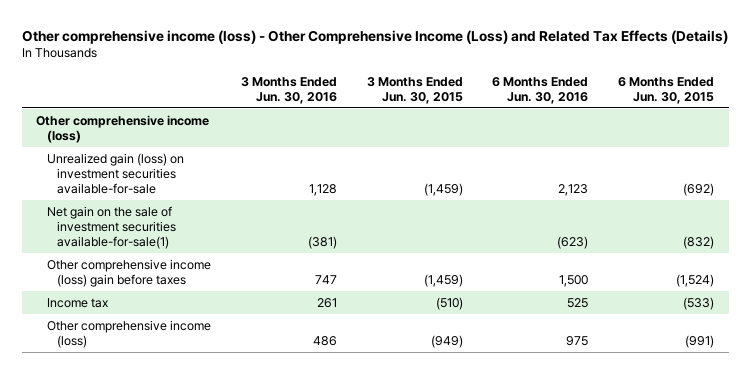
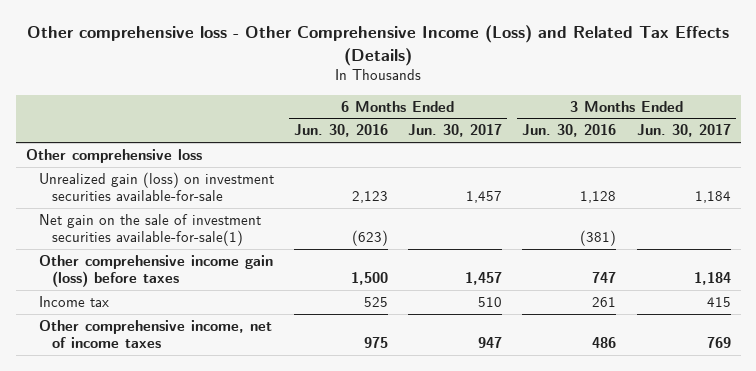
[21,29,728,44] Other comprehensive income (loss) - Other Comprehensive Income (Loss) and Related Tax Effects (Details) -> [27,25,730,66] Other comprehensive loss - Other Comprehensive Income (Loss) and Related Tax Effects (Details)
[366,76,463,104] 3 Months Ended Jun. 30, 2015 -> none
[618,76,715,104] 6 Months Ended Jun. 30, 2015 -> none
none -> [408,124,503,138] Jun. 30, 2017
none -> [636,124,731,138] Jun. 30, 2017
[36,114,210,143] Other comprehensive income (loss) -> [25,148,202,163] Other comprehensive loss
[46,258,211,287] Other comprehensive income (loss) gain before taxes -> [38,254,273,287] Other comprehensive income gain (loss) before taxes
[46,319,211,348] Other comprehensive income (loss) -> [38,319,272,348] Other comprehensive income, net of income taxes

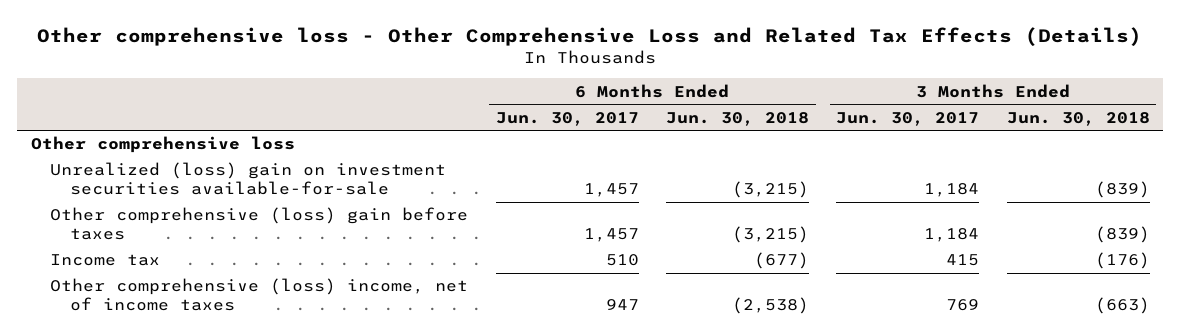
[27,25,730,66] Other comprehensive loss - Other Comprehensive Income (Loss) and Related Tax Effects (Details) -> [37,26,1143,46] Other comprehensive loss - Other Comprehensive Loss and Related Tax Effects (Details)
[294,124,389,138] Jun. 30, 2016 -> none
[522,124,617,138] Jun. 30, 2016 -> none
none -> [666,111,810,126] Jun. 30, 2018
none -> [1006,111,1150,126] Jun. 30, 2018
[38,213,261,246] Net gain on the sale of investment securities available-for-sale(1) -> none
[38,171,274,201] Unrealized gain (loss) on investment securities available-for-sale -> [50,162,447,196] Unrealized (loss) gain on investment securities available-for-sale
[38,254,273,287] Other comprehensive income gain (loss) before taxes -> [50,207,469,241] Other comprehensive (loss) gain before taxes
[38,319,272,348] Other comprehensive income, net of income taxes -> [50,278,469,312] Other comprehensive (loss) income, net of income taxes

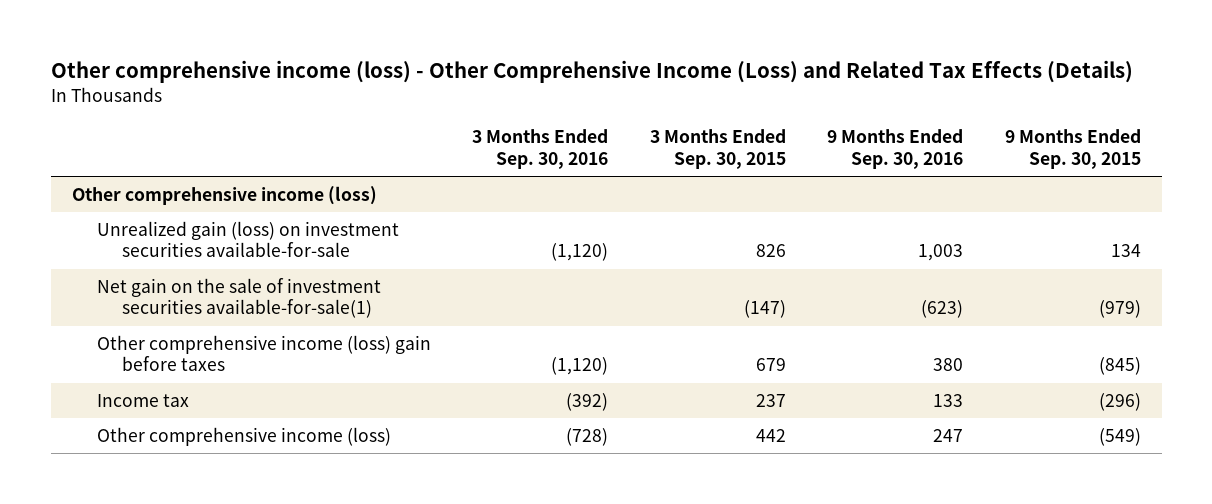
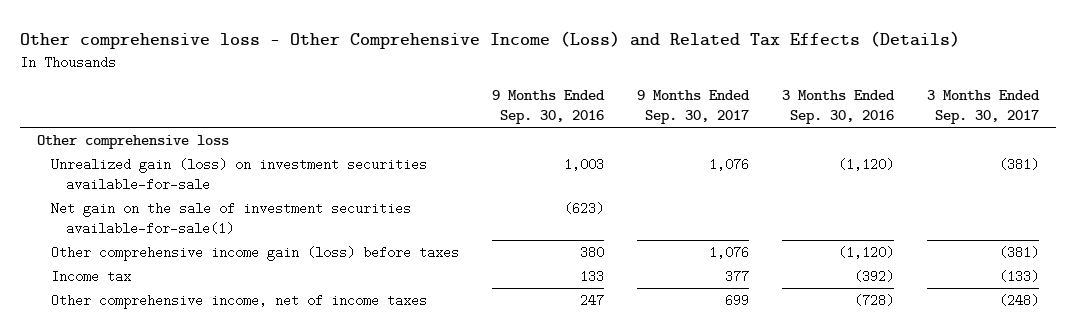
[50,60,1133,84] Other comprehensive income (loss) - Other Comprehensive Income (Loss) and Related Tax Effects (Details) -> [20,31,961,50] Other comprehensive loss - Other Comprehensive Income (Loss) and Related Tax Effects (Details)
[649,129,786,170] 3 Months Ended Sep. 30, 2015 -> none
[1004,129,1141,170] 9 Months Ended Sep. 30, 2015 -> none
none -> [637,89,751,124] 9 Months Ended Sep. 30, 2017
none -> [927,89,1041,124] 3 Months Ended Sep. 30, 2017
[71,185,377,205] Other comprehensive income (loss) -> [36,134,229,149] Other comprehensive loss
[96,334,431,372] Other comprehensive income (loss) gain before taxes -> [51,245,460,261] Other comprehensive income gain (loss) before taxes
[96,426,391,446] Other comprehensive income (loss) -> [51,293,428,309] Other comprehensive income, net of income taxes

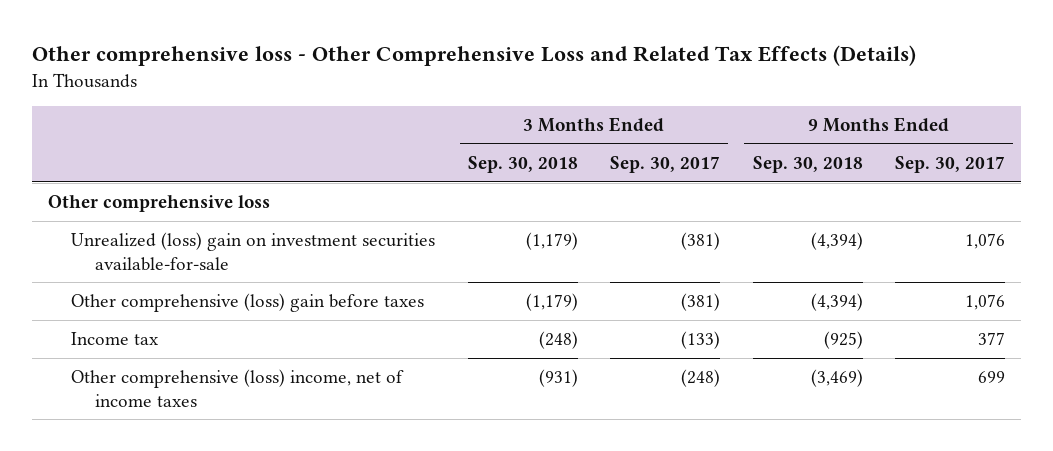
[20,31,961,50] Other comprehensive loss - Other Comprehensive Income (Loss) and Related Tax Effects (Details) -> [31,45,916,67] Other comprehensive loss - Other Comprehensive Loss and Related Tax Effects (Details)
[492,89,606,124] 9 Months Ended Sep. 30, 2016 -> none
[782,89,896,124] 3 Months Ended Sep. 30, 2016 -> none
none -> [467,155,578,173] Sep. 30, 2018
none -> [752,155,863,173] Sep. 30, 2018
[51,201,412,235] Net gain on the sale of investment securities available-for-sale(1) -> none
[51,157,428,191] Unrealized gain (loss) on investment securities available-for-sale -> [71,232,436,271] Unrealized (loss) gain on investment securities available-for-sale
[51,245,460,261] Other comprehensive income gain (loss) before taxes -> [71,293,425,313] Other comprehensive (loss) gain before taxes
[51,293,428,309] Other comprehensive income, net of income taxes -> [71,369,405,407] Other comprehensive (loss) income, net of income taxes

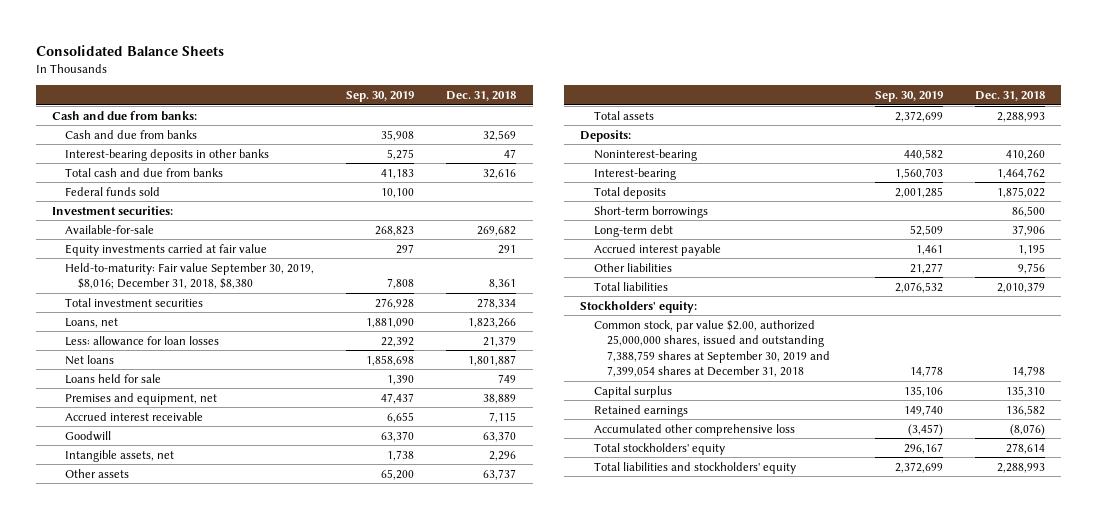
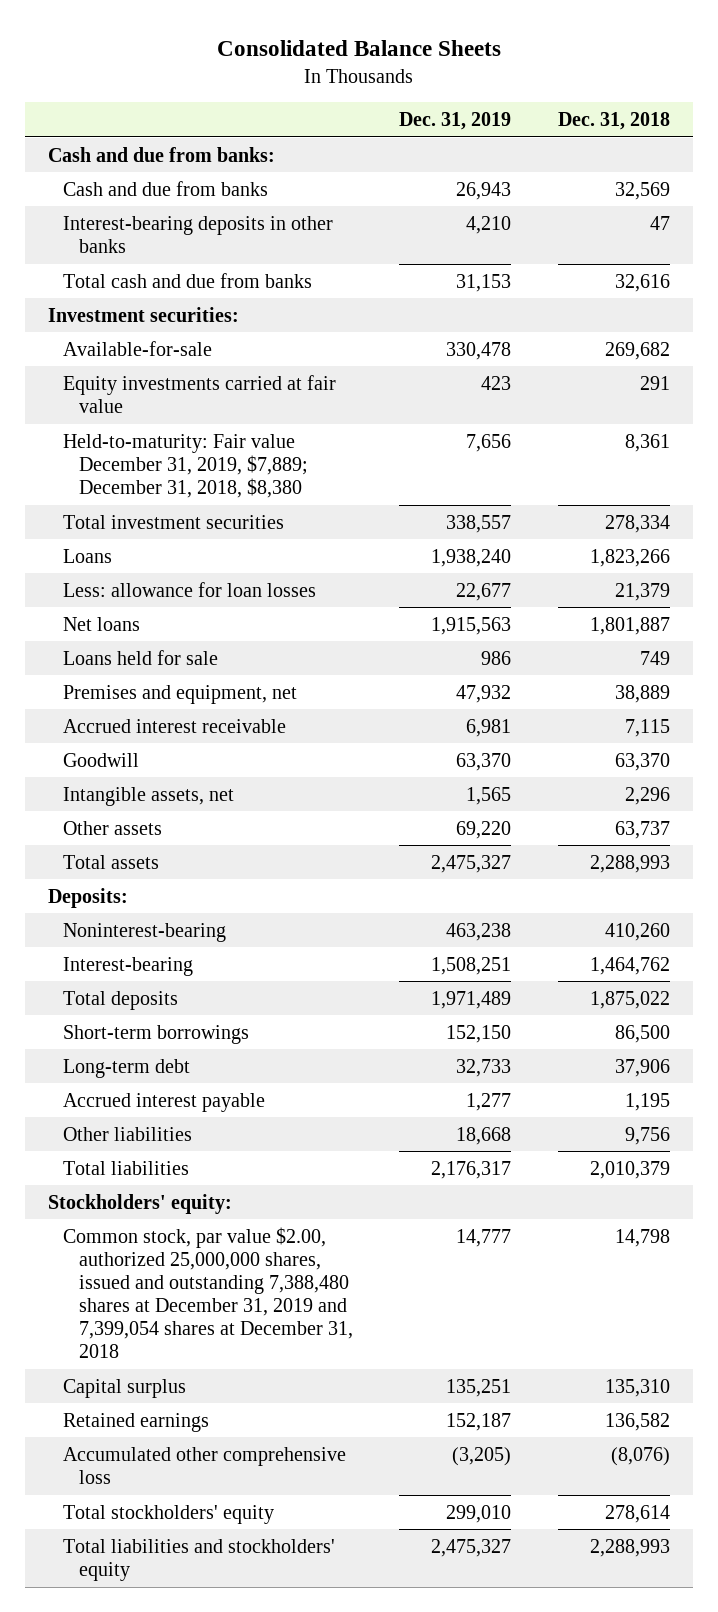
[346,91,415,103] Sep. 30, 2019 -> none
none -> [399,112,512,131] Dec. 31, 2019
[65,186,161,196] Federal funds sold -> none
[65,262,315,290] Held-to-maturity: Fair value September 30, 2019, $8,016; December 31, 2018, $8,380 -> [63,433,308,499] Held-to-maturity: Fair value December 31, 2019, $7,889; December 31, 2018, $8,380
[65,317,119,328] Loans, net -> [63,548,113,563] Loans
[593,319,830,378] Common stock, par value $2.00, authorized 25,000,000 shares, issued and outstanding 7,388,759 shares at September 30, 2019 and 7,399,054 shares at December 31, 2018 -> [63,1226,353,1359] Common stock, par value $2.00, authorized 25,000,000 shares, issued and outstanding 7,388,480 shares at December 31, 2019 and 7,399,054 shares at December 31, 2018

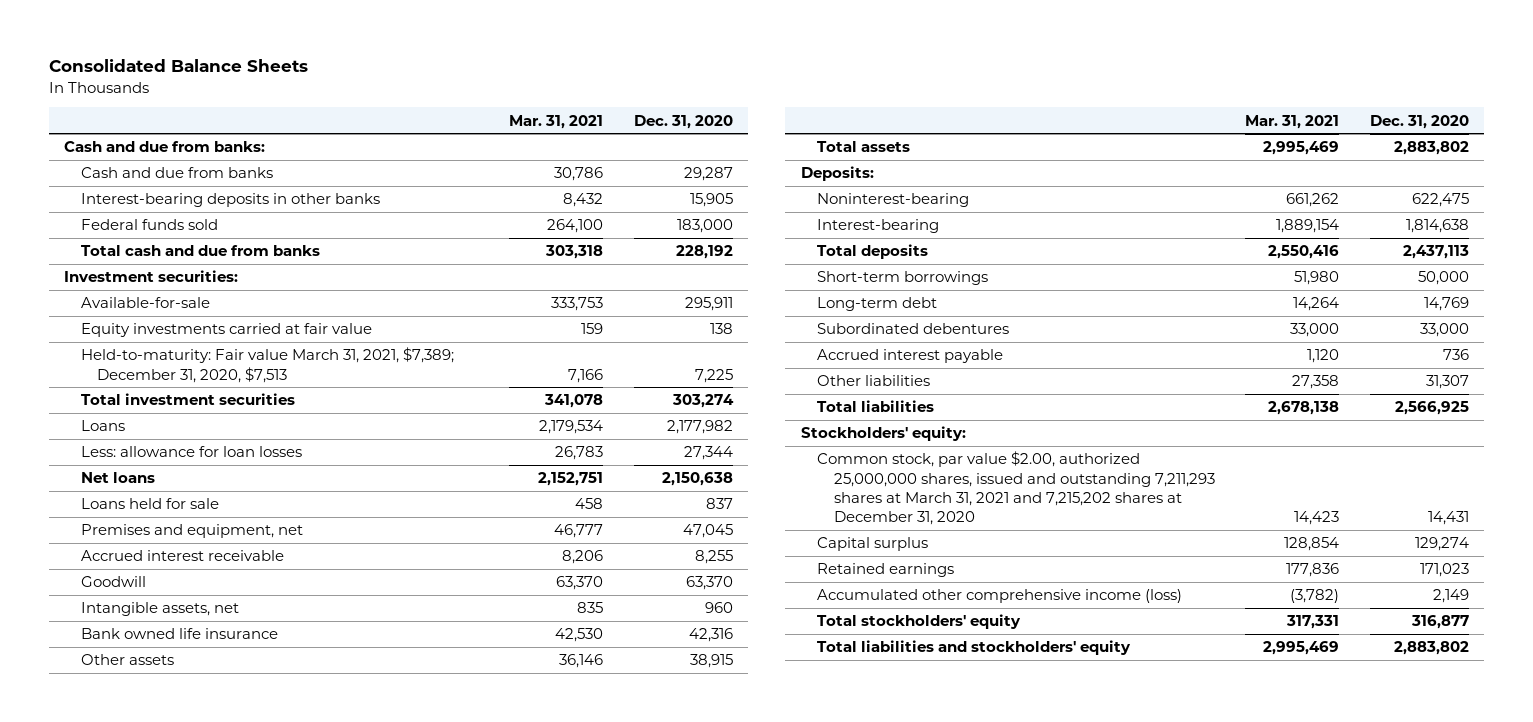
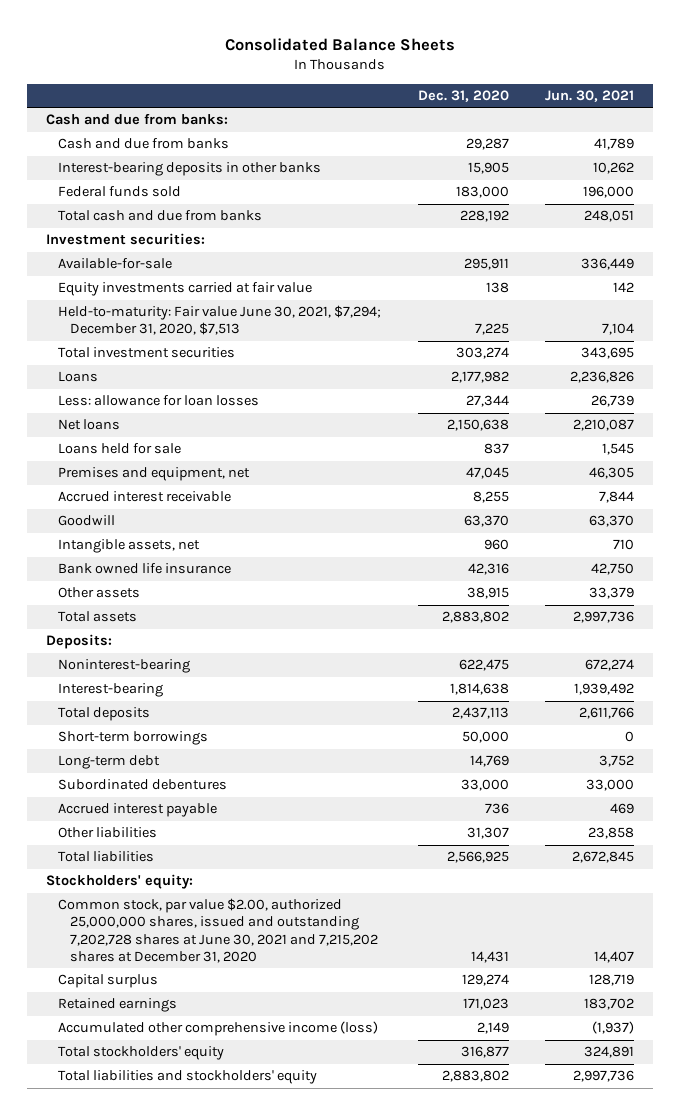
[509,114,604,129] Mar. 31, 2021 -> none
none -> [545,89,635,102] Jun. 30, 2021
[80,347,454,383] Held-to-maturity: Fair value March 31, 2021, $7,389; December 31, 2020, $7,513 -> [57,305,381,336] Held-to-maturity: Fair value June 30, 2021, $7,294; December 31, 2020, $7,513
[817,451,1215,526] Common stock, par value $2.00, authorized 25,000,000 shares, issued and outstanding 7,211,293 shares at March 31, 2021 and 7,215,202 shares at December 31, 2020 -> [57,898,378,963] Common stock, par value $2.00, authorized 25,000,000 shares, issued and outstanding 7,202,728 shares at June 30, 2021 and 7,215,202 shares at December 31, 2020

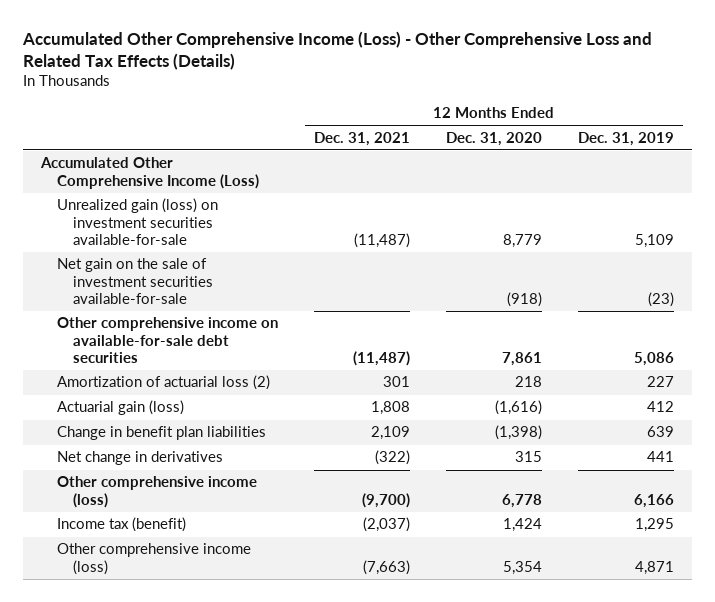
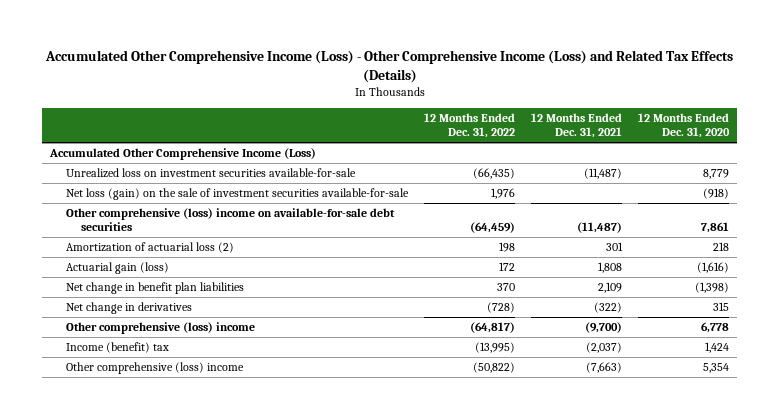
[21,31,652,71] Accumulated Other Comprehensive Income (Loss) - Other Comprehensive Loss and Related Tax Effects (Details) -> [44,49,733,83] Accumulated Other Comprehensive Income (Loss) - Other Comprehensive Income (Loss) and Related Tax Effects (Details)
[578,131,675,146] Dec. 31, 2019 -> none
none -> [423,113,515,139] 12 Months Ended Dec. 31, 2022
[57,198,219,246] Unrealized gain (loss) on investment securities available-for-sale -> [65,168,356,179] Unrealized loss on investment securities available-for-sale
[57,258,214,305] Net gain on the sale of investment securities available-for-sale -> [65,188,409,201] Net loss (gain) on the sale of investment securities available-for-sale
[57,317,279,364] Other comprehensive income on available-for-sale debt securities -> [65,208,395,232] Other comprehensive (loss) income on available-for-sale debt securities
[57,426,267,441] Change in benefit plan liabilities -> [65,282,244,295] Net change in benefit plan liabilities
[57,476,258,508] Other comprehensive income (loss) -> [65,322,255,335] Other comprehensive (loss) income
[57,517,187,533] Income tax (benefit) -> [65,342,169,354] Income (benefit) tax
[57,543,252,575] Other comprehensive income (loss) -> [65,362,244,375] Other comprehensive (loss) income

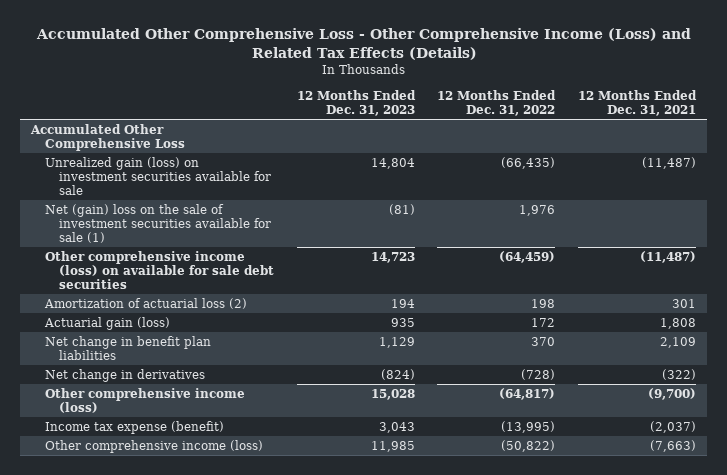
[44,49,733,83] Accumulated Other Comprehensive Income (Loss) - Other Comprehensive Income (Loss) and Related Tax Effects (Details) -> [35,28,691,60] Accumulated Other Comprehensive Loss - Other Comprehensive Income (Loss) and Related Tax Effects (Details)
[638,113,731,139] 12 Months Ended Dec. 31, 2020 -> none
none -> [296,90,416,117] 12 Months Ended Dec. 31, 2023
[49,148,317,161] Accumulated Other Comprehensive Income (Loss) -> [30,123,186,151] Accumulated Other Comprehensive Loss
[65,168,356,179] Unrealized loss on investment securities available-for-sale -> [45,156,272,195] Unrealized gain (loss) on investment securities available for sale
[65,188,409,201] Net loss (gain) on the sale of investment securities available-for-sale -> [45,203,272,243] Net (gain) loss on the sale of investment securities available for sale (1)
[65,208,395,232] Other comprehensive (loss) income on available-for-sale debt securities -> [45,250,275,289] Other comprehensive income (loss) on available for sale debt securities
[65,322,255,335] Other comprehensive (loss) income -> [45,387,246,413] Other comprehensive income (loss)
[65,342,169,354] Income (benefit) tax -> [45,420,225,434] Income tax expense (benefit)
[65,362,244,375] Other comprehensive (loss) income -> [45,439,264,453] Other comprehensive income (loss)

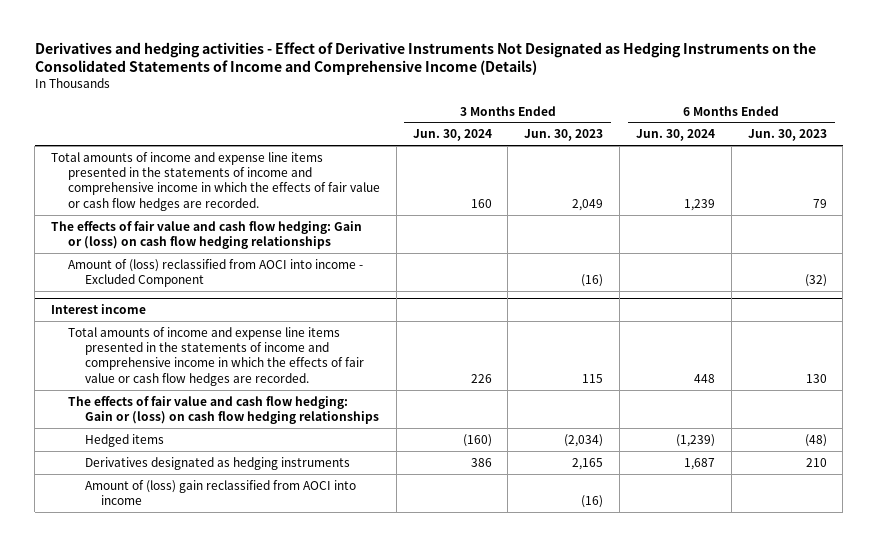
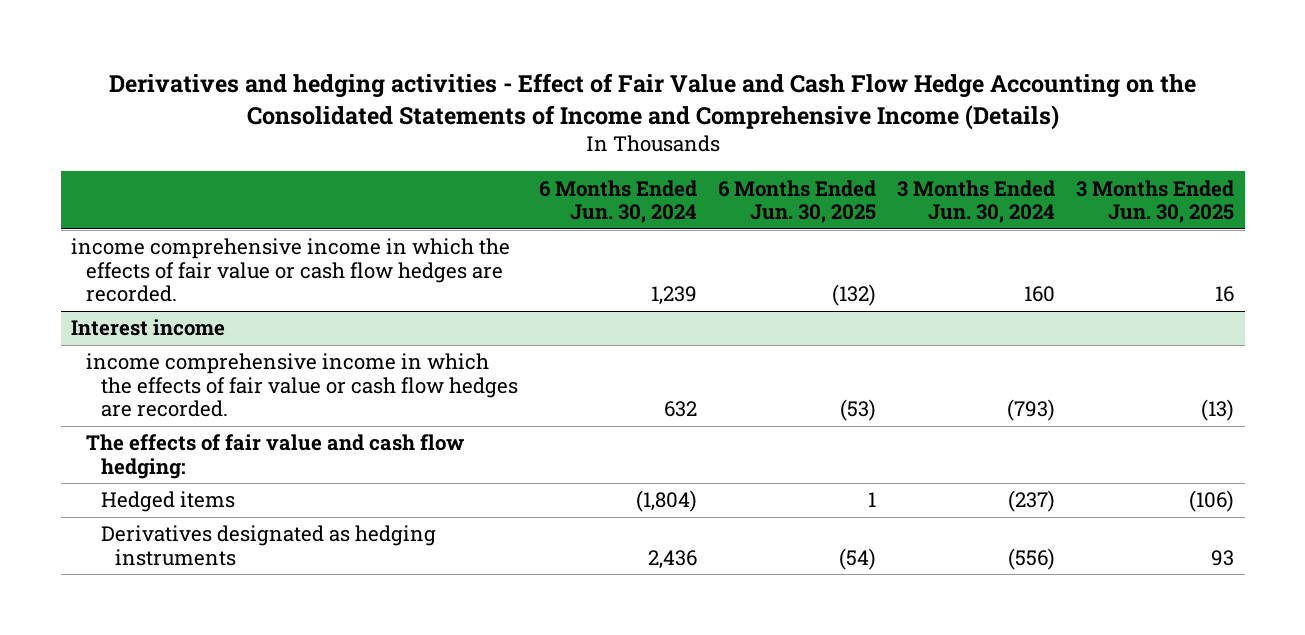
[34,41,816,76] Derivatives and hedging activities - Effect of Derivative Instruments Not Designated as Hedging Instruments on the Consolidated Statements of Income and Comprehensive Income (Details) -> [108,73,1196,130] Derivatives and hedging activities - Effect of Fair Value and Cash Flow Hedge Accounting on the Consolidated Statements of Income and Comprehensive Income (Details)
[524,129,604,142] Jun. 30, 2023 -> none
[747,129,827,142] Jun. 30, 2023 -> none
none -> [717,179,876,224] 6 Months Ended Jun. 30, 2025
none -> [1076,179,1235,224] 3 Months Ended Jun. 30, 2025
[51,220,363,249] The effects of fair value and cash flow hedging: Gain or (loss) on cash flow hedging relationships -> none
[67,258,363,287] Amount of (loss) reclassified from AOCI into income - Excluded Component -> none
[51,151,380,211] Total amounts of income and expense line items presented in the statements of income and comprehensive income in which the effects of fair value or cash flow hedges are recorded. -> [71,238,511,302] income comprehensive income in which the effects of fair value or cash flow hedges are recorded.
[84,479,356,505] Amount of (loss) gain reclassified from AOCI into income -> none
[67,326,364,386] Total amounts of income and expense line items presented in the statements of income and comprehensive income in which the effects of fair value or cash flow hedges are recorded. -> [85,353,518,417] income comprehensive income in which the effects of fair value or cash flow hedges are recorded.
[470,373,492,383] 226 -> [1006,398,1055,421] (793)
[693,373,715,383] 448 -> [663,400,697,417] 632
[67,395,379,424] The effects of fair value and cash flow hedging: Gain or (loss) on cash flow hedging relationships -> [85,434,464,479] The effects of fair value and cash flow hedging:
[462,433,492,447] (160) -> [1007,490,1055,513] (237)
[675,433,715,447] (1,239) -> [635,490,697,513] (1,804)
[470,457,492,467] 386 -> [1007,547,1055,570] (556)
[683,457,715,470] 1,687 -> [647,549,697,569] 2,436

